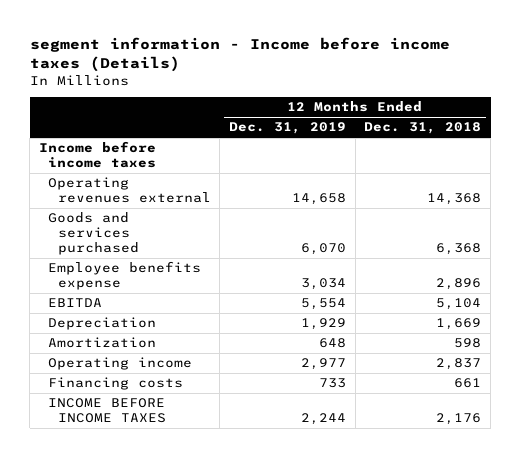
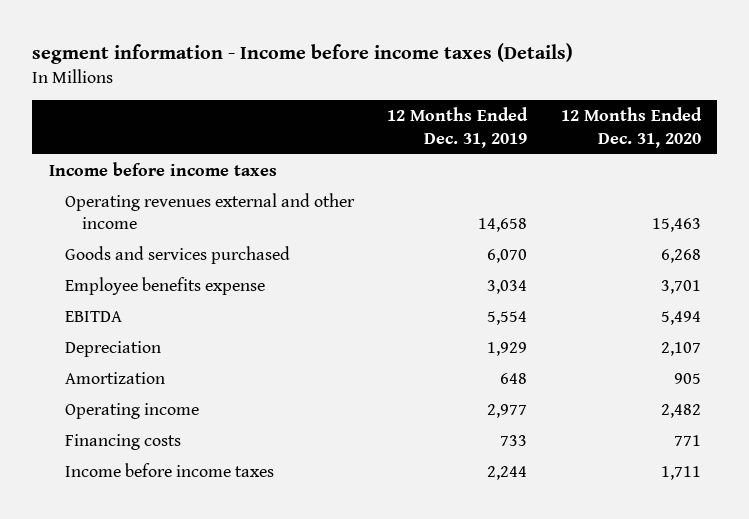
[364,122,482,135] Dec. 31, 2018 -> none
none -> [560,107,702,148] 12 Months Ended Dec. 31, 2020
[48,177,211,204] Operating revenues external -> [65,192,356,230] Operating revenues external and other income
[48,398,166,424] INCOME BEFORE INCOME TAXES -> [65,462,275,477] Income before income taxes

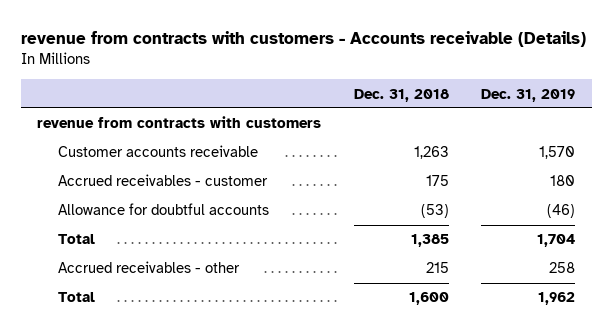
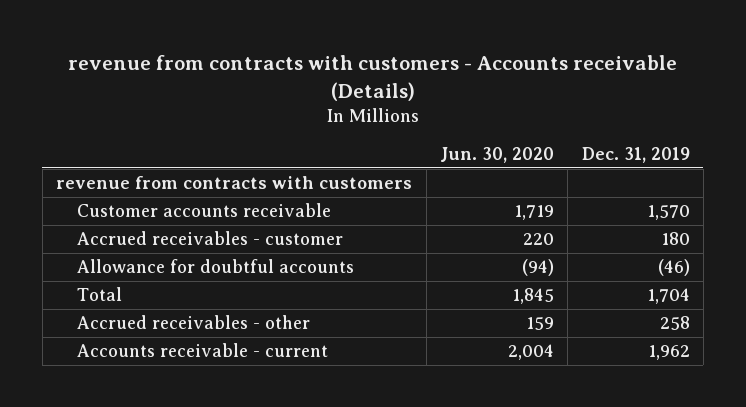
[353,88,449,102] Dec. 31, 2018 -> none
none -> [439,146,554,163] Jun. 30, 2020
[58,292,96,303] Total -> [76,343,328,358] Accounts receivable - current

